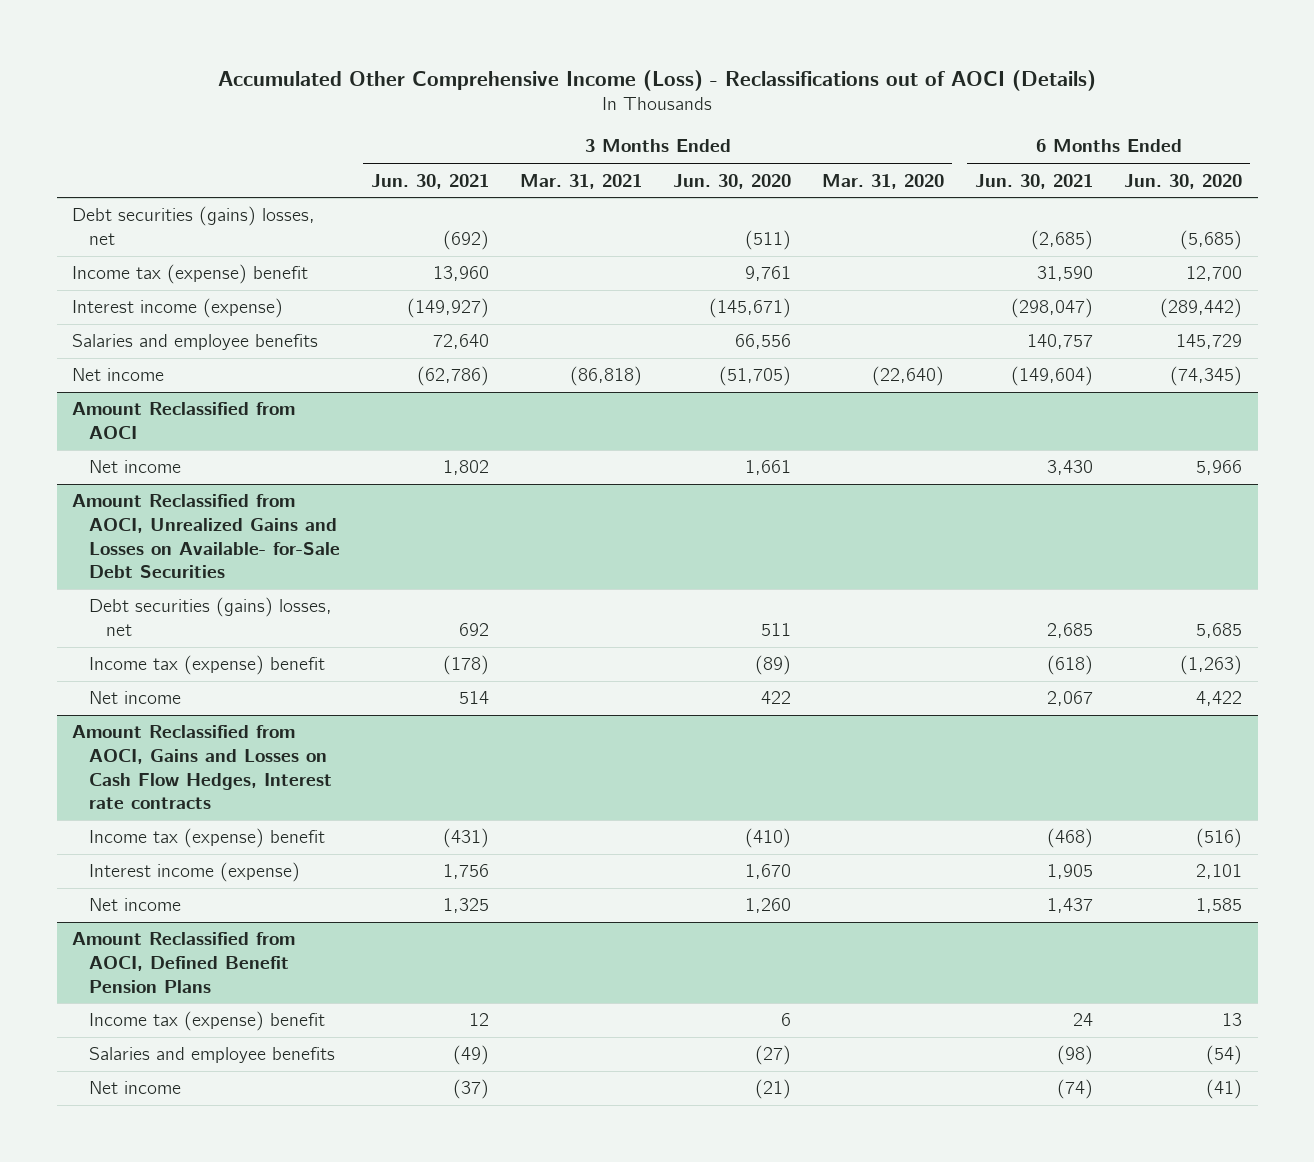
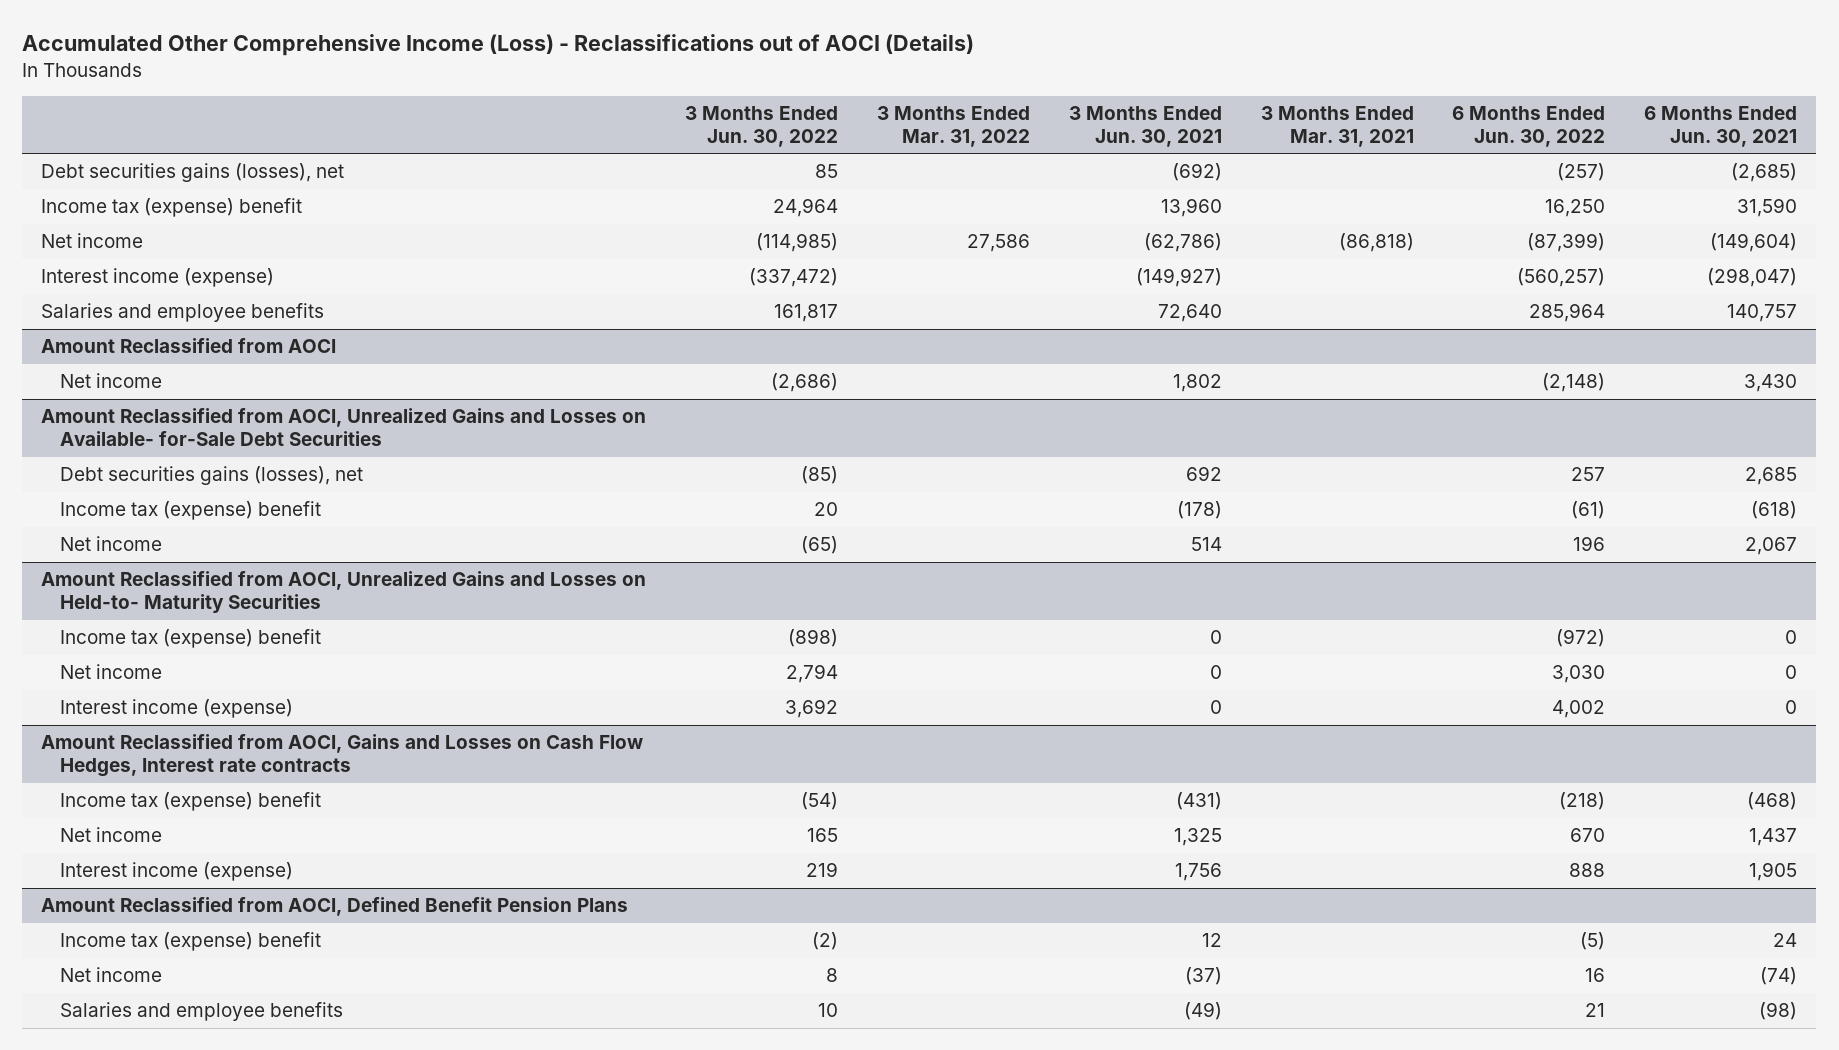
[673,173,792,189] Jun. 30, 2020 -> none
[822,173,945,189] Mar. 31, 2020 -> none
[1124,173,1243,189] Jun. 30, 2020 -> none
none -> [685,105,839,147] 3 Months Ended Jun. 30, 2022
none -> [877,105,1031,147] 3 Months Ended Mar. 31, 2022
none -> [1452,105,1606,147] 6 Months Ended Jun. 30, 2022
[72,206,316,246] Debt securities (gains) losses, net -> [41,163,345,183] Debt securities gains (losses), net
[72,368,165,382] Net income -> [41,233,144,249] Net income
[89,597,333,637] Debt securities (gains) losses, net -> [59,466,363,486] Debt securities gains (losses), net
none -> [41,571,647,614] Amount Reclassified from AOCI, Unrealized Gains and Losses on Held-to- Maturity Securities
none -> [59,629,321,649] Income tax (expense) benefit
none -> [59,664,162,680] Net income
none -> [59,699,293,719] Interest income (expense)
[89,862,301,883] Interest income (expense) -> [59,862,293,882] Interest income (expense)
[89,1047,336,1064] Salaries and employee benefits -> [59,1002,343,1022] Salaries and employee benefits

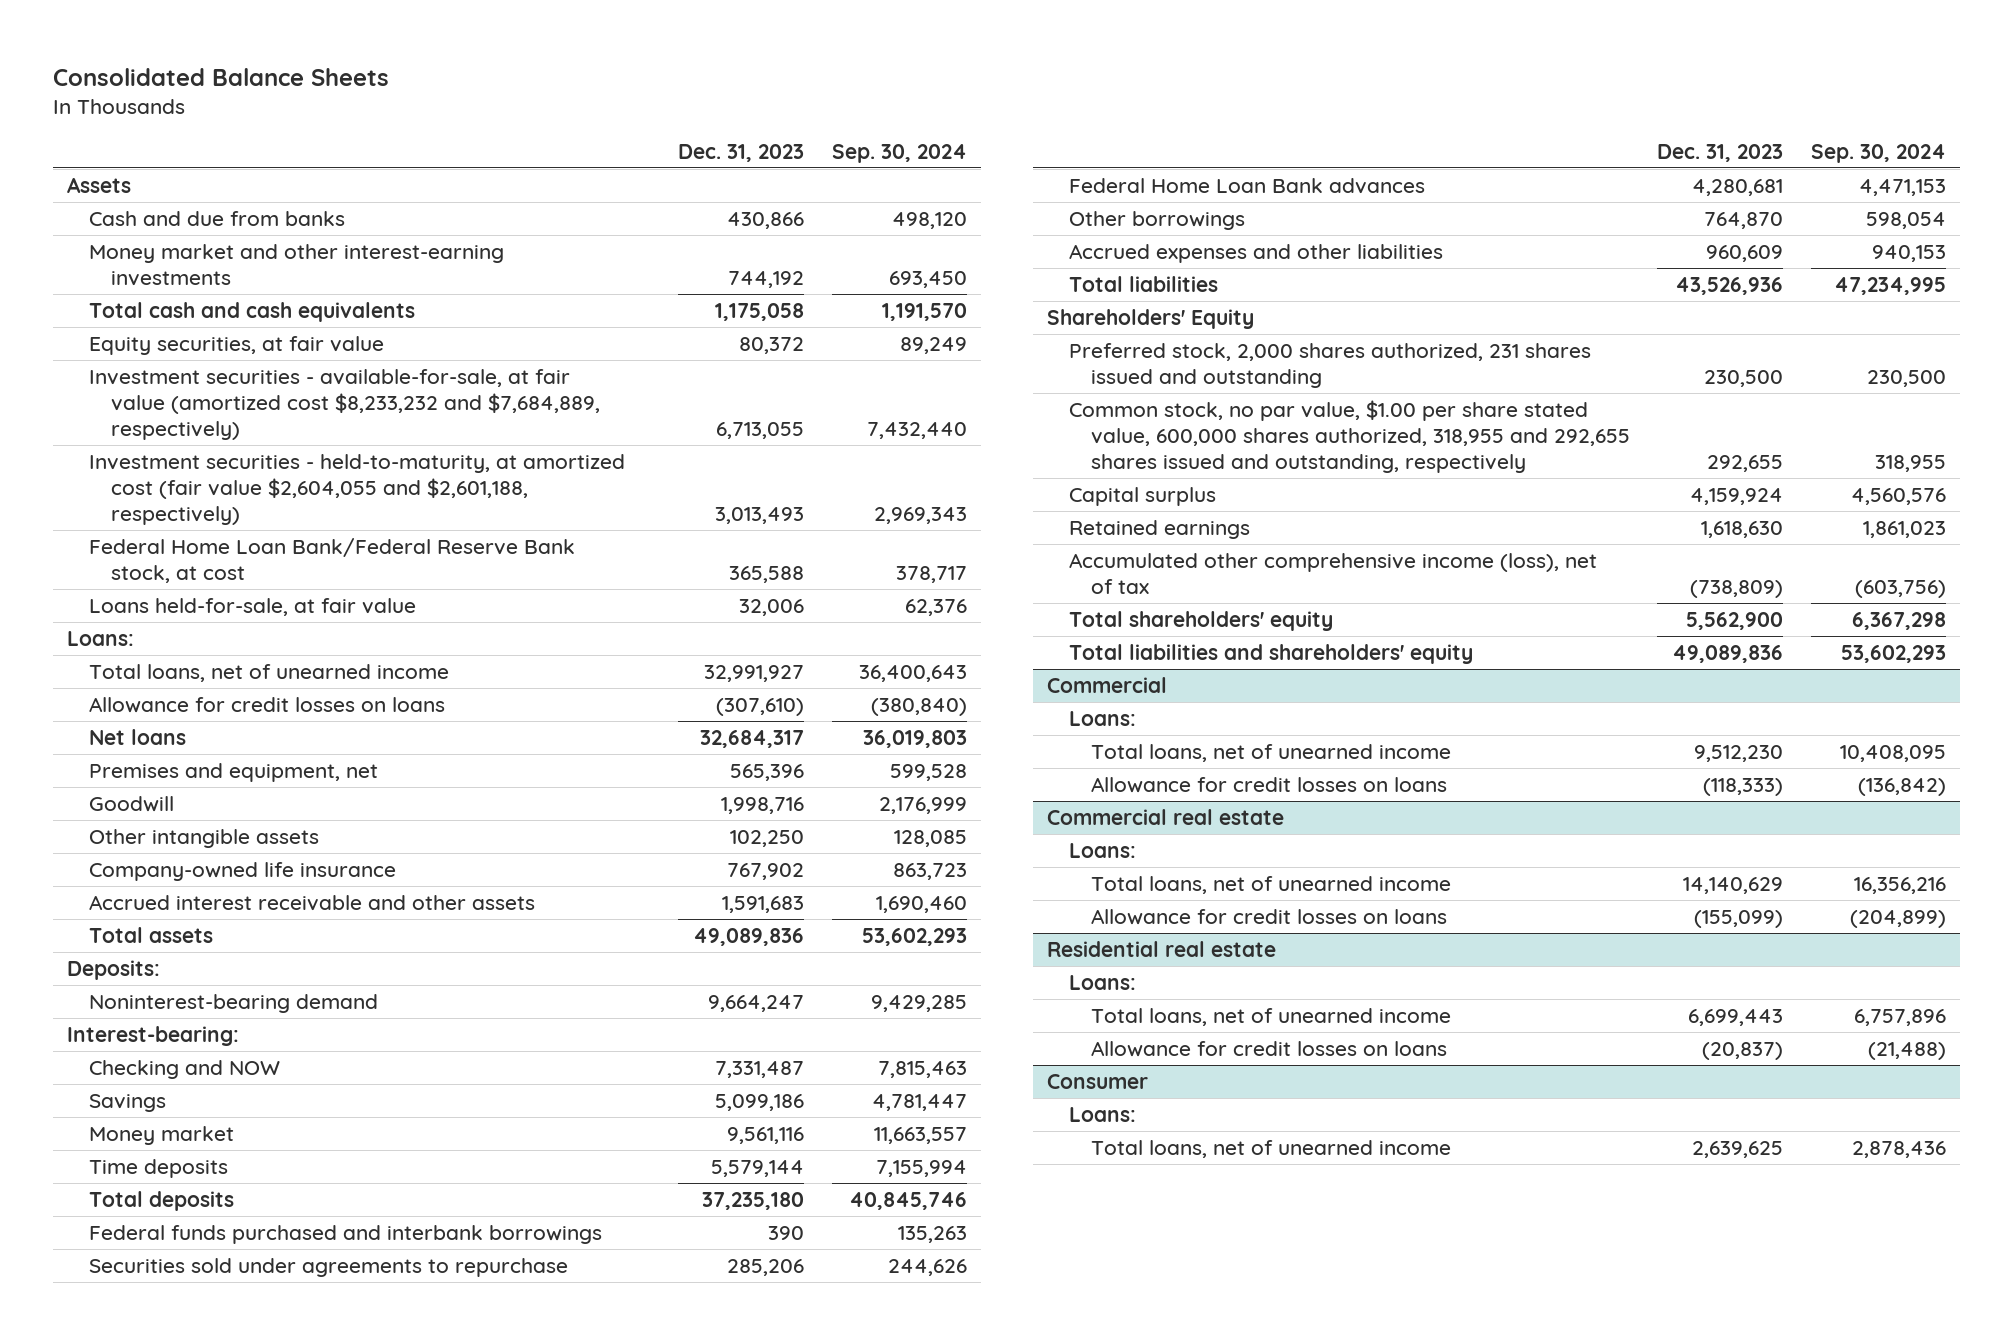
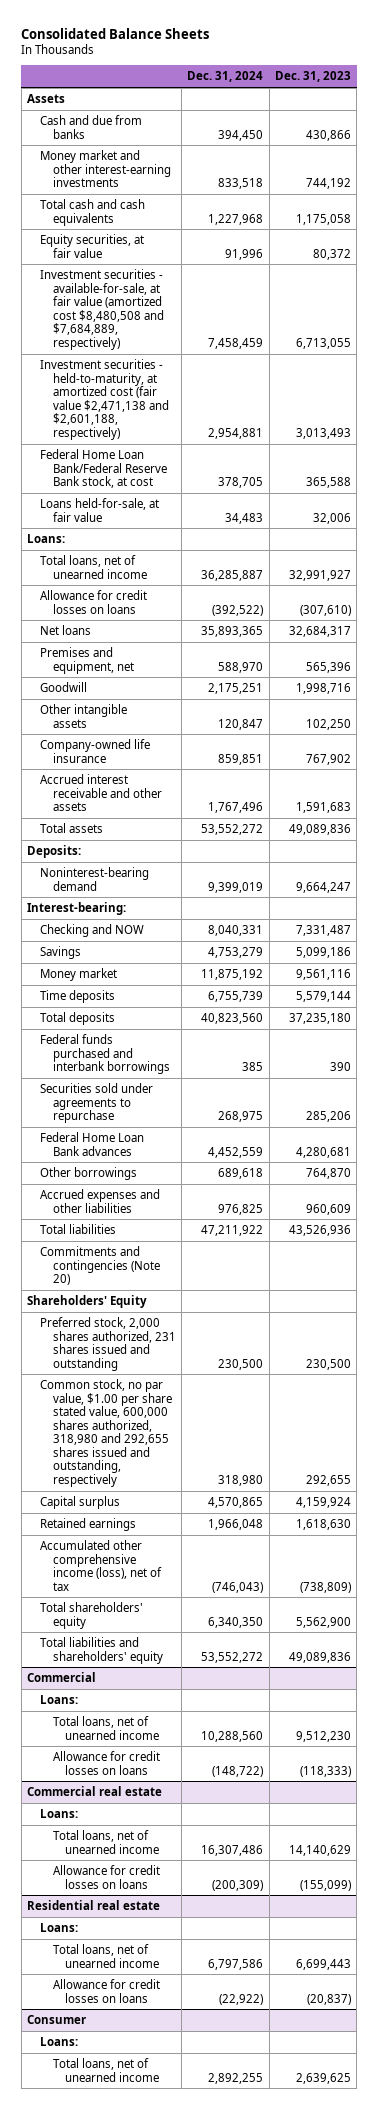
[831,143,967,163] Sep. 30, 2024 -> none
none -> [187,71,264,83] Dec. 31, 2024
[89,368,600,440] Investment securities - available-for-sale, at fair value (amortized cost $8,233,232 and $7,684,889, respectively) -> [39,269,164,350] Investment securities - available-for-sale, at fair value (amortized cost $8,480,508 and $7,684,889, respectively)
[89,453,626,525] Investment securities - held-to-maturity, at amortized cost (fair value $2,604,055 and $2,601,188, respectively) -> [39,359,169,440] Investment securities - held-to-maturity, at amortized cost (fair value $2,471,138 and $2,601,188, respectively)
none -> [39,1246,160,1286] Commitments and contingencies (Note 20)
[1068,399,1630,473] Common stock, no par value, $1.00 per share stated value, 600,000 shares authorized, 318,955 and 292,655 shares issued and outstanding, respectively -> [39,1379,172,1487] Common stock, no par value, $1.00 per share stated value, 600,000 shares authorized, 318,980 and 292,655 shares issued and outstanding, respectively

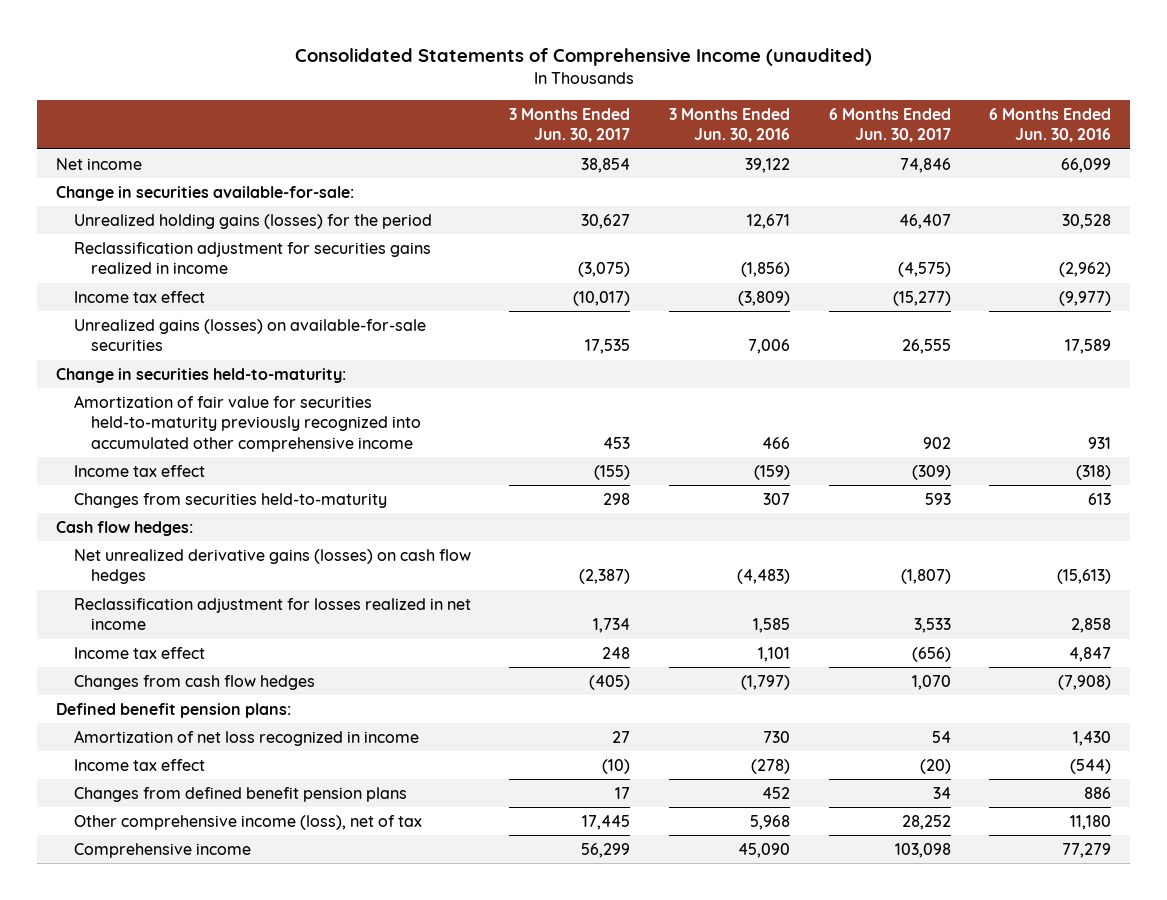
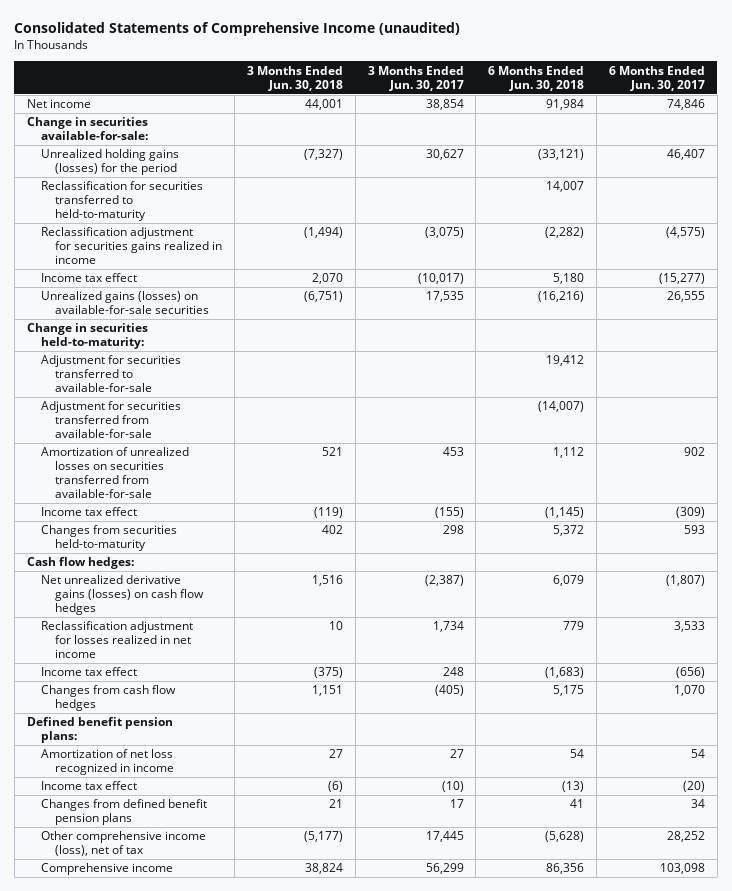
[668,107,790,143] 3 Months Ended Jun. 30, 2016 -> none
[989,107,1112,143] 6 Months Ended Jun. 30, 2016 -> none
none -> [246,65,343,91] 3 Months Ended Jun. 30, 2018
none -> [488,65,585,91] 6 Months Ended Jun. 30, 2018
none -> [40,181,203,222] Reclassification for securities transferred to held-to-maturity
none -> [40,355,181,393] Adjustment for securities transferred to available-for-sale
none -> [40,401,181,439] Adjustment for securities transferred from available-for-sale
[73,394,422,452] Amortization of fair value for securities held-to-maturity previously recognized into accumulated other comprehensive income -> [40,447,189,499] Amortization of unrealized losses on securities transferred from available-for-sale

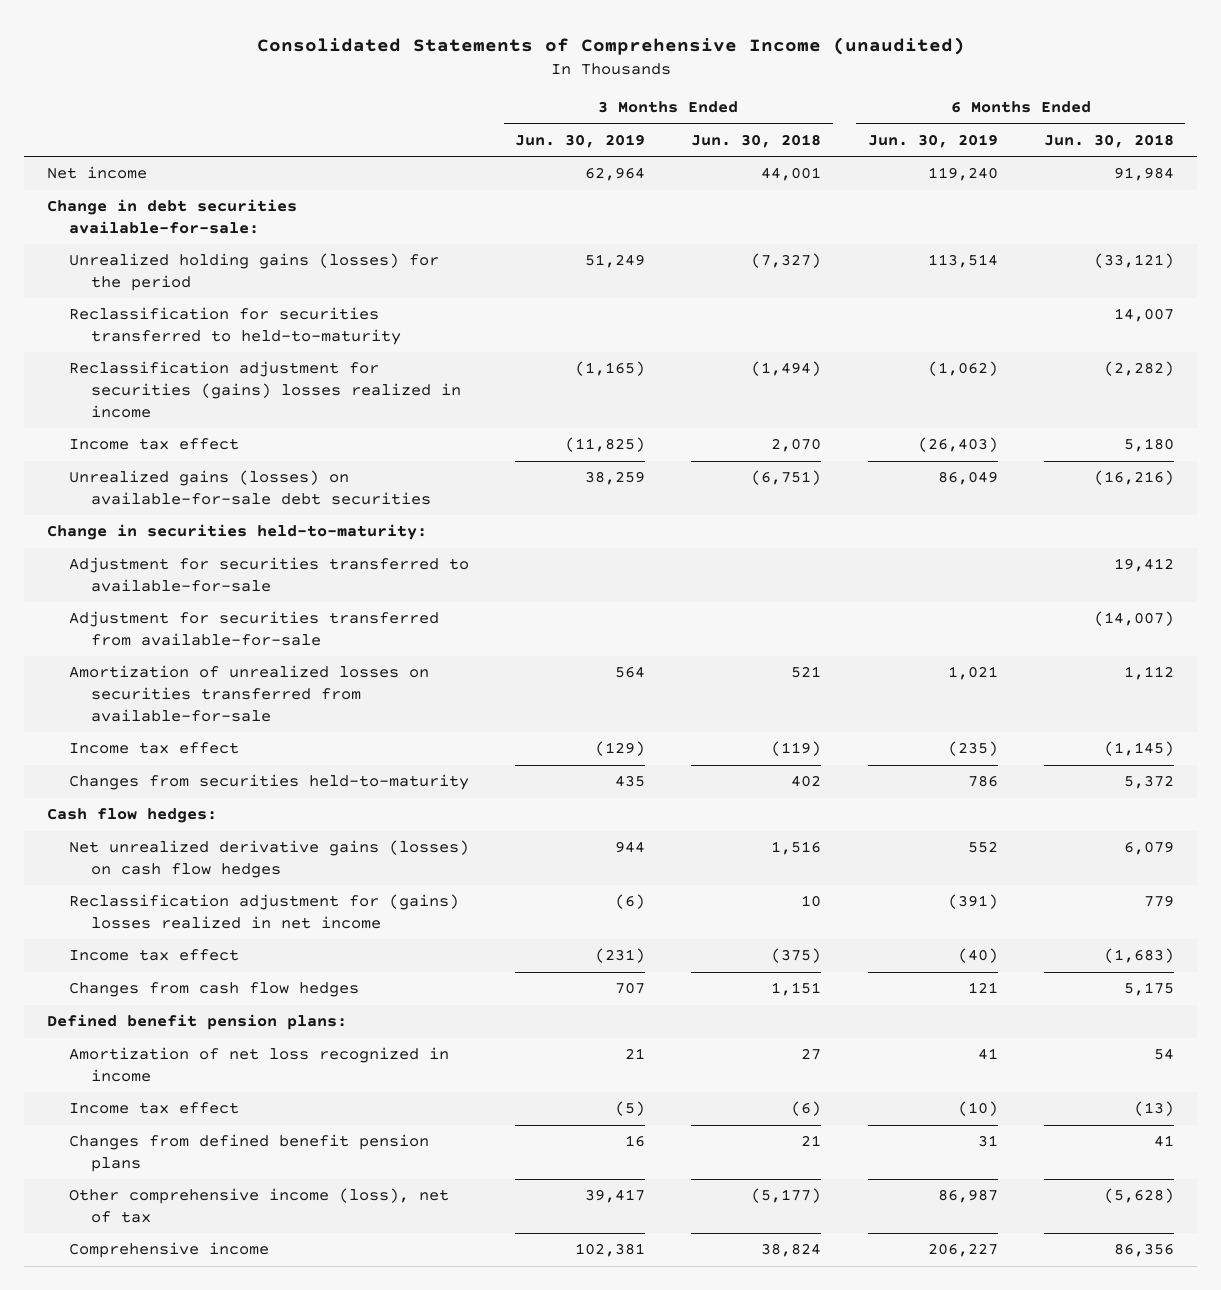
[367,65,464,91] 3 Months Ended Jun. 30, 2017 -> none
[608,65,705,91] 6 Months Ended Jun. 30, 2017 -> none
none -> [515,134,646,149] Jun. 30, 2019
none -> [867,134,998,149] Jun. 30, 2019
[26,117,148,141] Change in securities available-for-sale: -> [47,199,298,235] Change in debt securities available-for-sale:
[40,227,223,265] Reclassification adjustment for securities gains realized in income -> [69,361,461,418] Reclassification adjustment for securities (gains) losses realized in income
[40,291,210,315] Unrealized gains (losses) on available-for-sale securities -> [69,470,431,506] Unrealized gains (losses) on available-for-sale debt securities
[40,621,193,659] Reclassification adjustment for losses realized in net income -> [69,894,460,930] Reclassification adjustment for (gains) losses realized in net income

